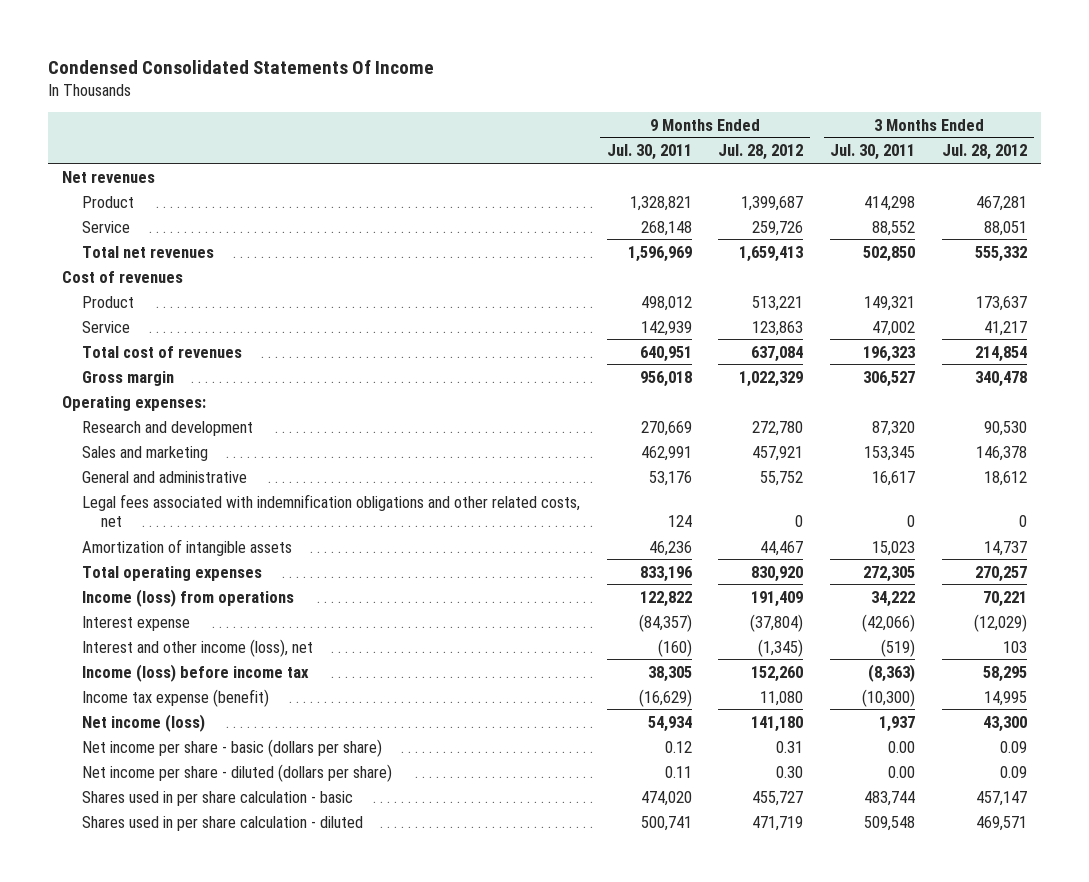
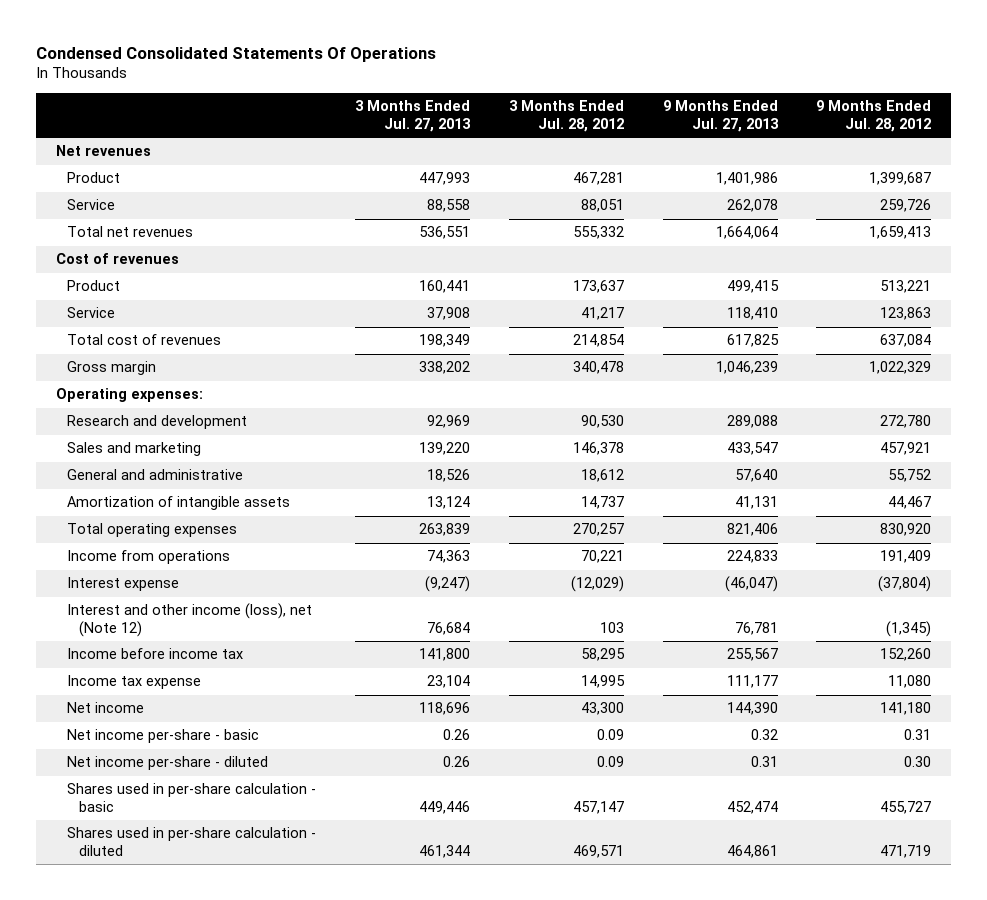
[48,59,435,74] Condensed Consolidated Statements Of Income -> [36,46,437,62] Condensed Consolidated Statements Of Operations
[606,144,692,161] Jul. 30, 2011 -> none
[830,144,916,161] Jul. 30, 2011 -> none
none -> [354,100,471,132] 3 Months Ended Jul. 27, 2013
none -> [662,100,779,132] 9 Months Ended Jul. 27, 2013
[81,493,580,528] Legal fees associated with indemnification obligations and other related costs, net -> none
[81,588,294,607] Income (loss) from operations -> [67,550,231,565] Income from operations
[81,638,313,657] Interest and other income (loss), net -> [67,603,313,638] Interest and other income (loss), net (Note 12)
[81,663,309,682] Income (loss) before income tax -> [67,648,244,660] Income before income tax
[81,688,269,707] Income tax expense (benefit) -> [67,675,202,690] Income tax expense
[81,713,205,732] Net income (loss) -> [67,702,145,714] Net income
[81,738,382,757] Net income per share - basic (dollars per share) -> [67,729,260,744] Net income per-share - basic
[81,763,392,782] Net income per share - diluted (dollars per share) -> [67,756,269,771] Net income per-share - diluted
[81,790,353,806] Shares used in per share calculation - basic -> [67,783,317,813] Shares used in per-share calculation - basic
[81,815,363,831] Shares used in per share calculation - diluted -> [67,827,317,857] Shares used in per-share calculation - diluted

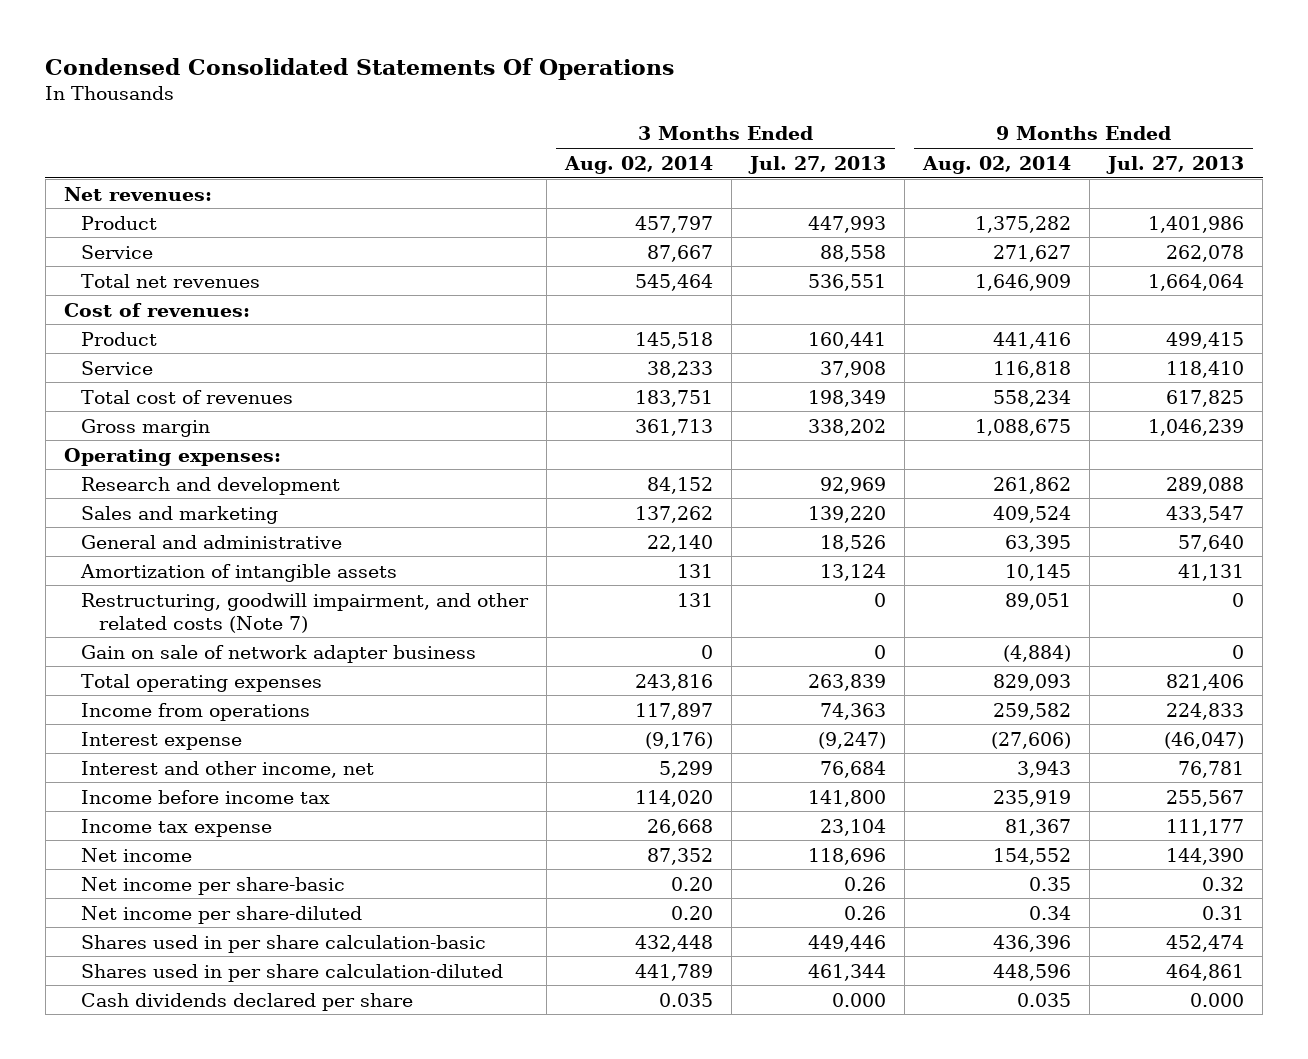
[508,100,624,132] 3 Months Ended Jul. 28, 2012 -> none
[816,100,932,132] 9 Months Ended Jul. 28, 2012 -> none
none -> [564,155,714,174] Aug. 02, 2014
none -> [922,155,1072,174] Aug. 02, 2014
[55,145,151,157] Net revenues -> [63,186,212,201] Net revenues:
[55,253,179,265] Cost of revenues -> [63,302,250,317] Cost of revenues:
none -> [81,592,530,633] Restructuring, goodwill impairment, and other related costs (Note 7)
none -> [81,644,477,663] Gain on sale of network adapter business
[67,603,313,638] Interest and other income (loss), net (Note 12) -> [81,760,375,778] Interest and other income, net
[67,729,260,744] Net income per-share - basic -> [81,876,346,895] Net income per share-basic
[67,756,269,771] Net income per-share - diluted -> [81,905,363,924] Net income per share-diluted
[67,783,317,813] Shares used in per-share calculation - basic -> [81,934,487,953] Shares used in per share calculation-basic
[67,827,317,857] Shares used in per-share calculation - diluted -> [81,963,504,982] Shares used in per share calculation-diluted
none -> [81,992,414,1011] Cash dividends declared per share

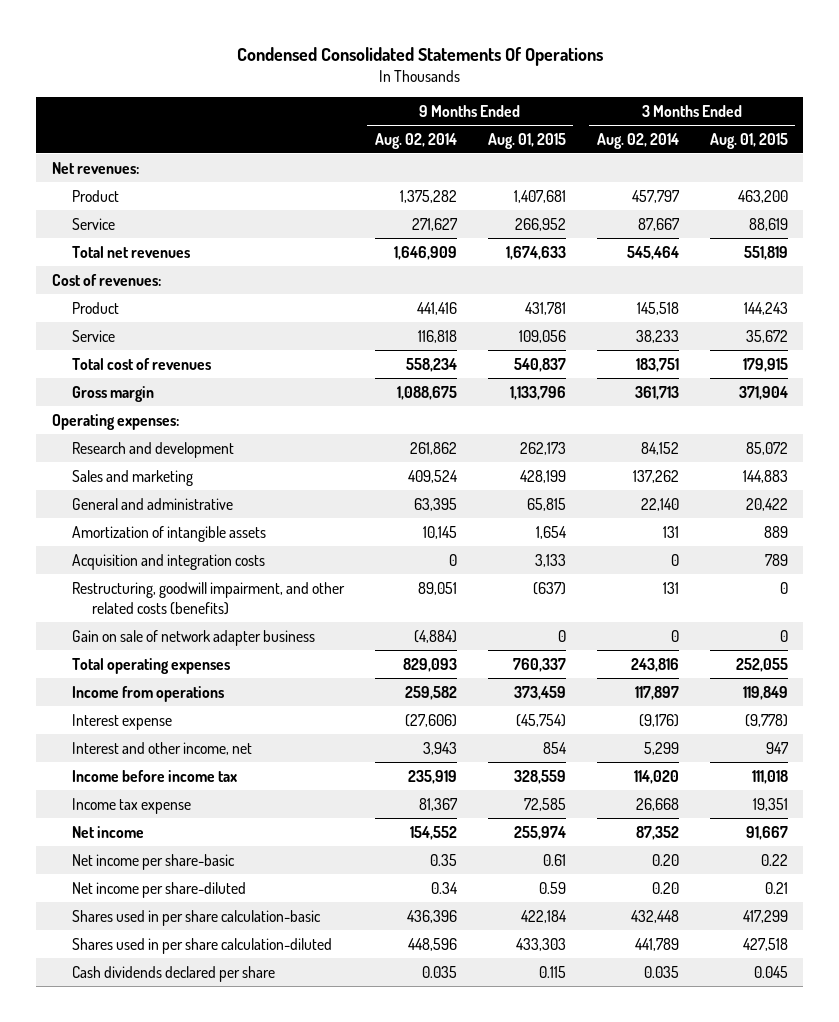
[748,155,887,174] Jul. 27, 2013 -> none
[1106,155,1245,174] Jul. 27, 2013 -> none
none -> [487,132,566,149] Aug. 01, 2015
none -> [709,132,788,149] Aug. 01, 2015
none -> [71,553,265,570] Acquisition and integration costs
[81,592,530,633] Restructuring, goodwill impairment, and other related costs (Note 7) -> [71,581,345,615] Restructuring, goodwill impairment, and other related costs (benefits)

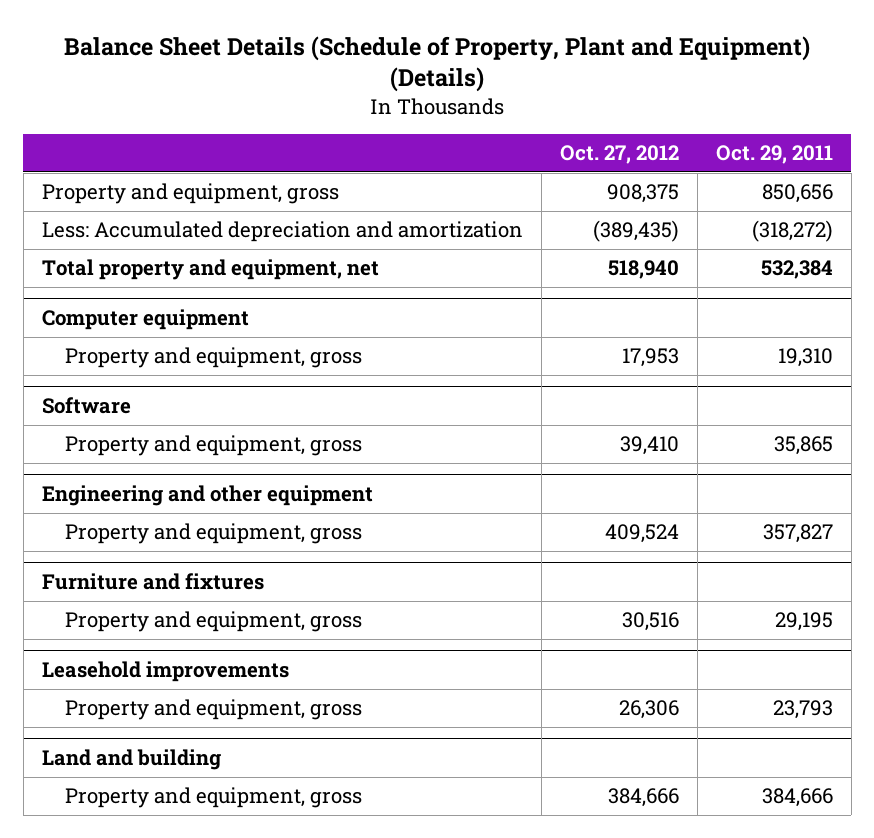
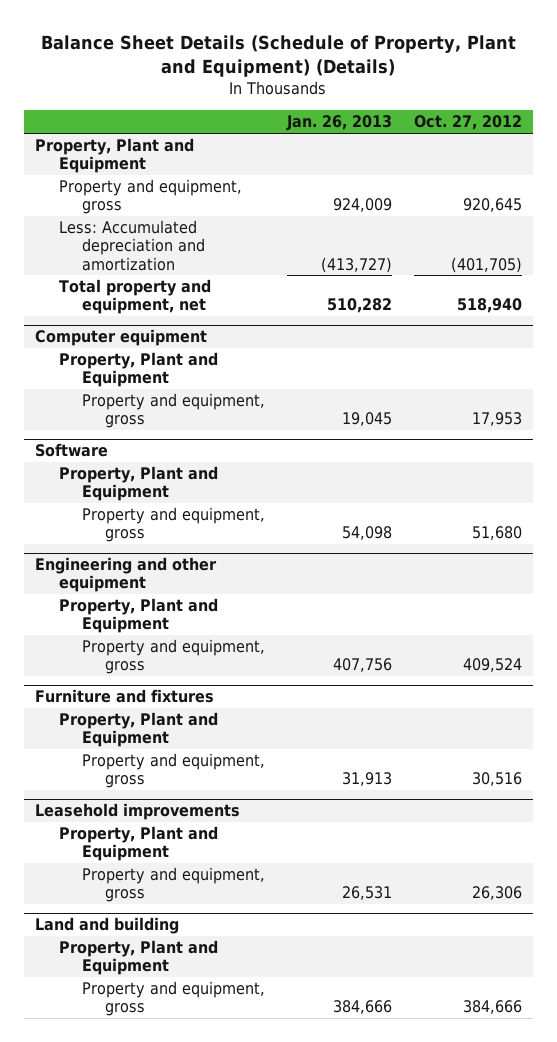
[715,145,833,165] Oct. 29, 2011 -> none
none -> [285,115,392,132] Jan. 26, 2013
none -> [35,138,195,174] Property, Plant and Equipment
[606,184,679,204] 908,375 -> [462,198,522,213] 920,645
[592,220,679,243] (389,435) -> [450,256,522,273] (401,705)
none -> [58,352,218,388] Property, Plant and Equipment
none -> [58,466,218,502] Property, Plant and Equipment
[619,436,679,456] 39,410 -> [471,526,522,541] 51,680
none -> [58,598,218,634] Property, Plant and Equipment
none -> [58,712,218,748] Property, Plant and Equipment
none -> [58,826,218,862] Property, Plant and Equipment
none -> [58,940,218,976] Property, Plant and Equipment

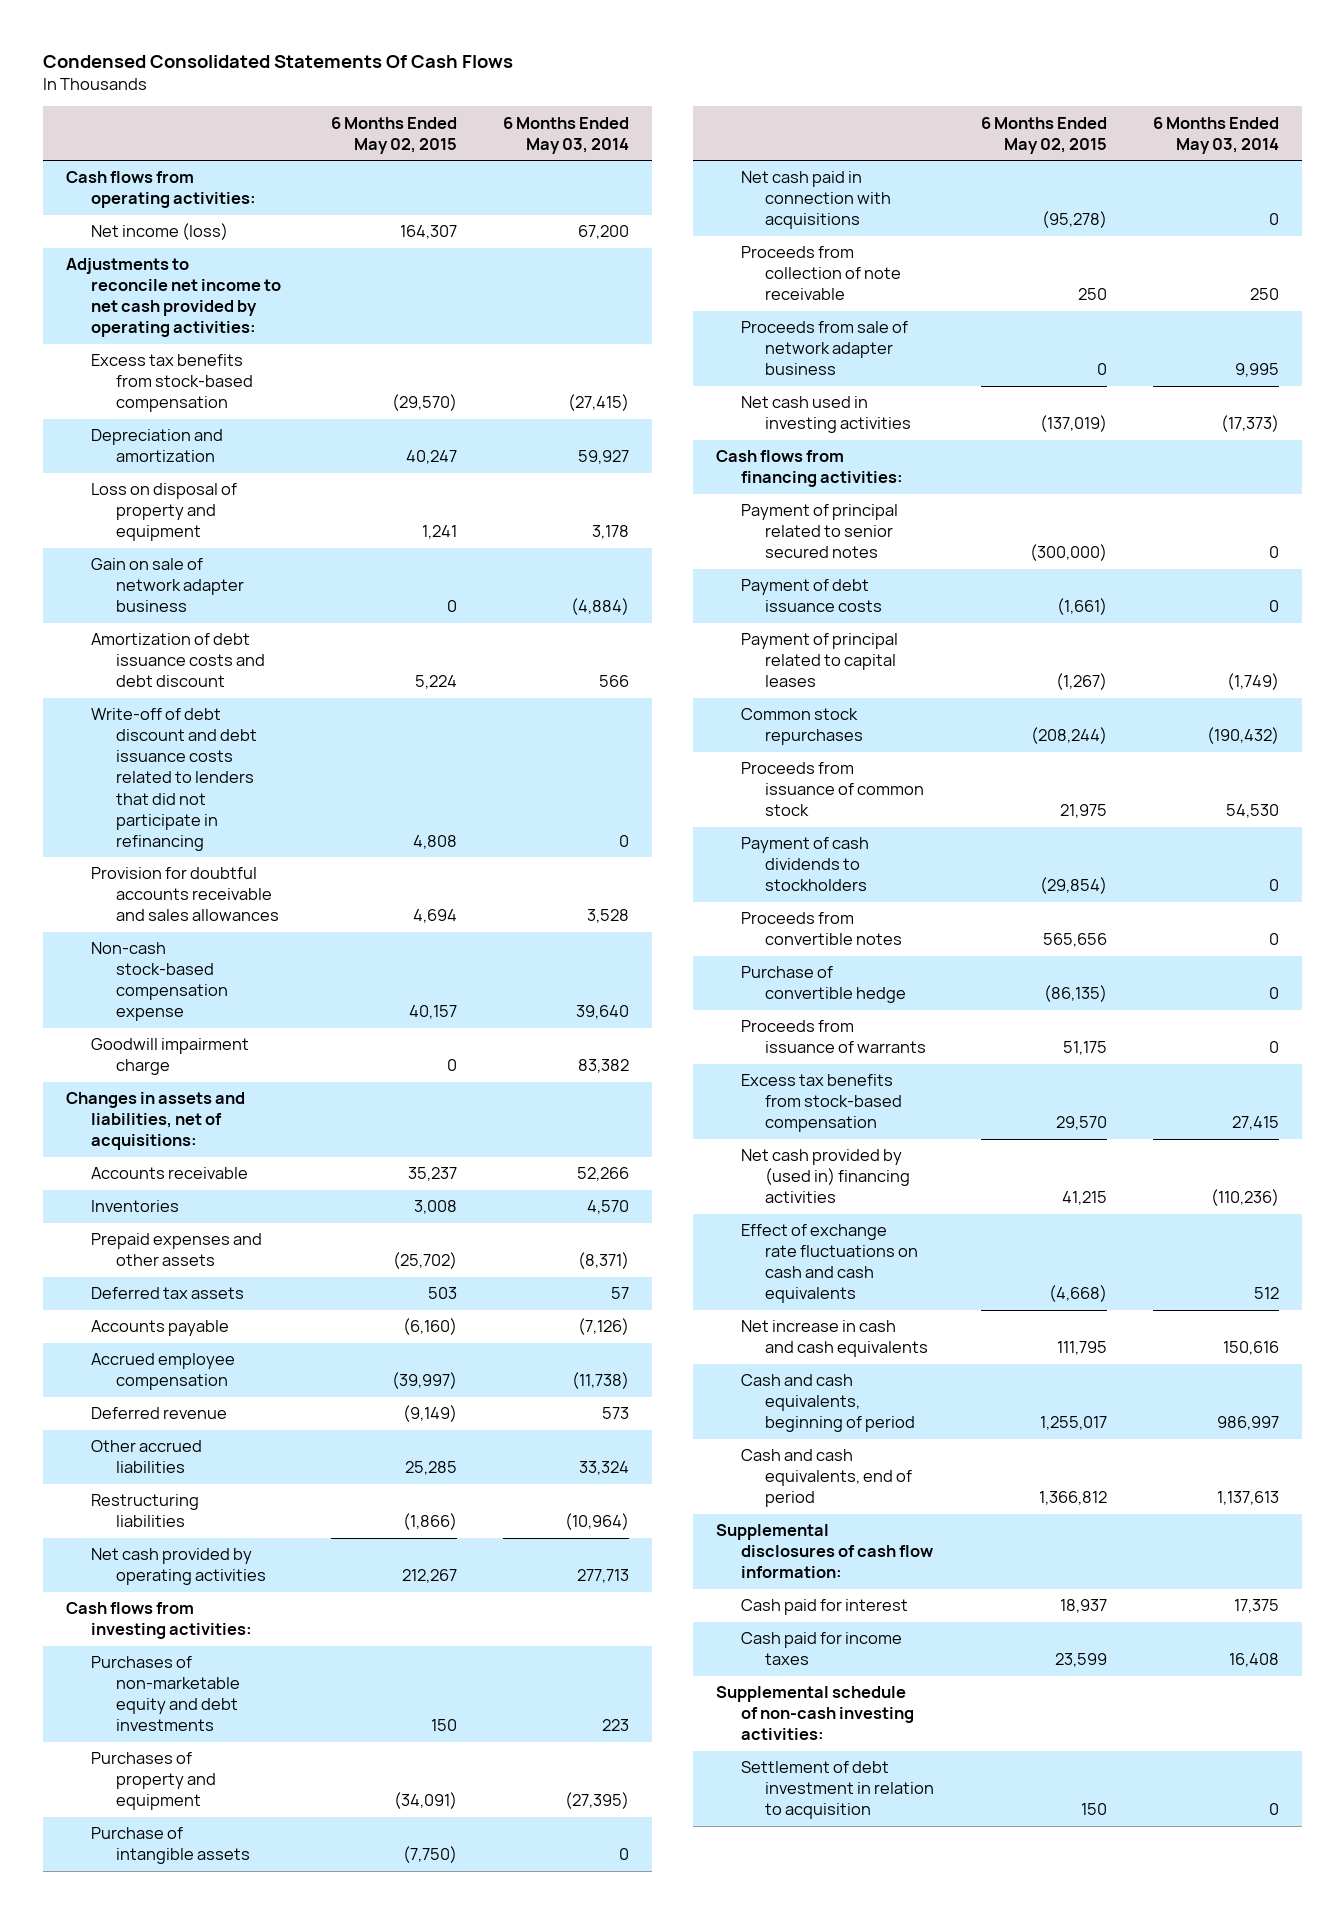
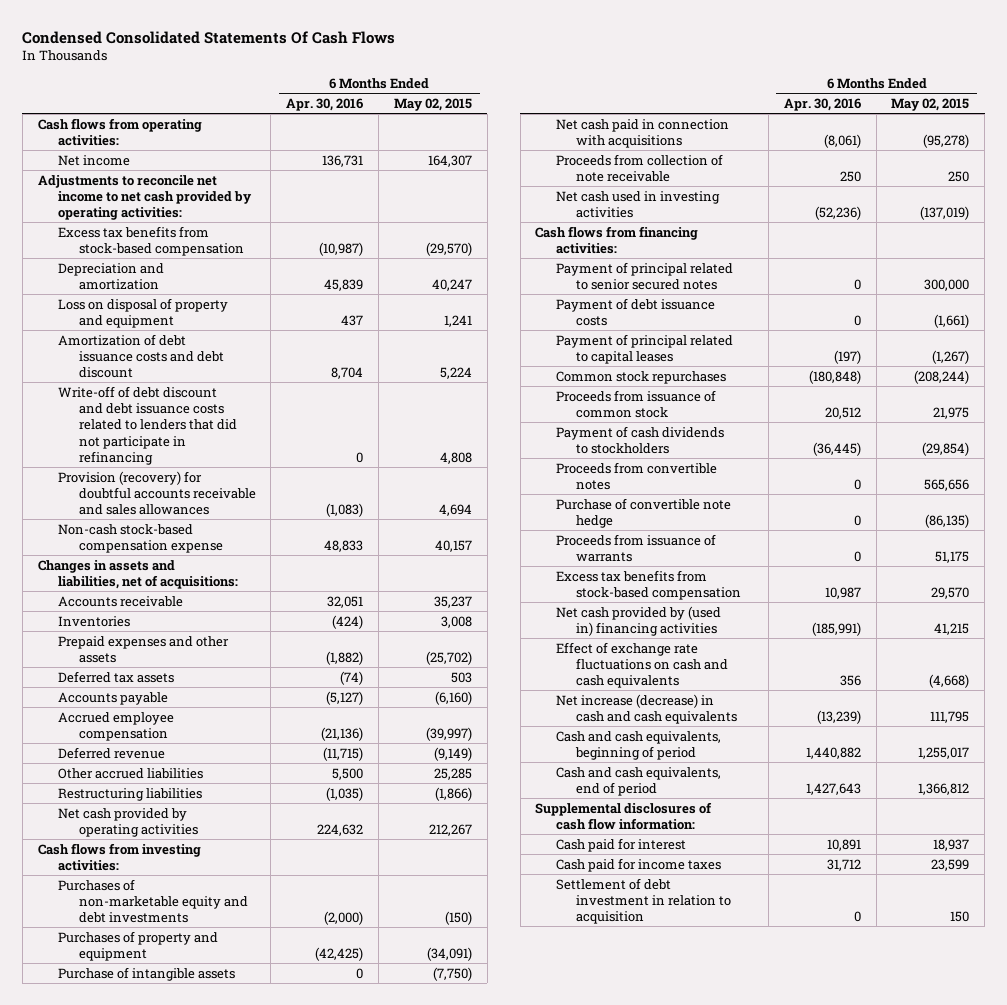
[502,116,629,154] 6 Months Ended May 03, 2014 -> none
none -> [286,98,364,112] Apr. 30, 2016
[90,223,228,241] Net income (loss) -> [58,154,131,166] Net income
[90,558,244,613] Gain on sale of network adapter business -> none
[90,867,279,922] Provision for doubtful accounts receivable and sales allowances -> [58,470,256,516] Provision (recovery) for doubtful accounts receivable and sales allowances
[90,1038,249,1076] Goodwill impairment charge -> none
[430,1719,457,1732] 150 -> [444,911,472,926] (150)
[740,321,908,376] Proceeds from sale of network adapter business -> none
[1029,544,1107,562] (300,000) -> [924,278,970,291] 300,000
[740,966,907,1004] Purchase of convertible hedge -> [555,497,731,528] Purchase of convertible note hedge
[740,1320,929,1358] Net increase in cash and cash equivalents -> [555,693,738,724] Net increase (decrease) in cash and cash equivalents
[715,1686,914,1741] Supplemental schedule of non-cash investing activities: -> none

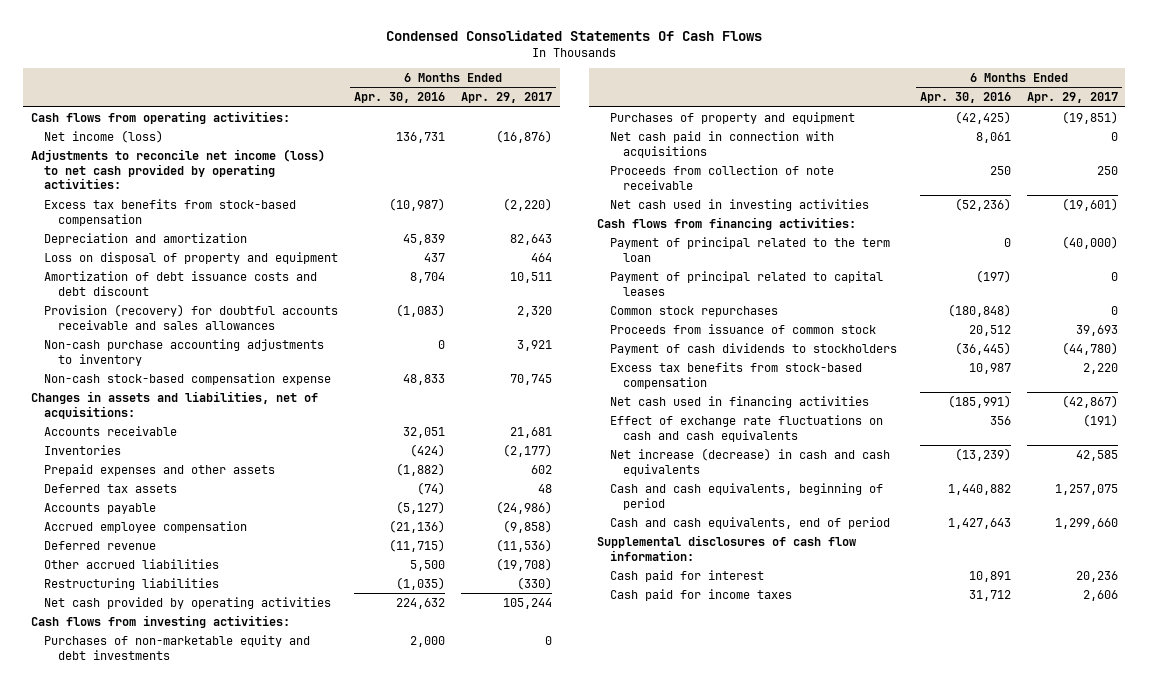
[393,98,472,112] May 02, 2015 -> none
none -> [461,92,553,104] Apr. 29, 2017
[58,154,131,166] Net income -> [44,129,164,143] Net income (loss)
[37,174,253,221] Adjustments to reconcile net income to net cash provided by operating activities: -> [31,148,326,190] Adjustments to reconcile net income (loss) to net cash provided by operating activities:
[58,385,237,465] Write-off of debt discount and debt issuance costs related to lenders that did not participate in refinancing -> none
none -> [44,338,325,366] Non-cash purchase accounting adjustments to inventory
[324,911,364,926] (2,000) -> [410,635,446,647] 2,000
[58,966,236,981] Purchase of intangible assets -> none
[823,133,861,148] (8,061) -> [975,131,1011,143] 8,061
[555,261,733,290] Payment of principal related to senior secured notes -> none
[555,297,715,326] Payment of debt issuance costs -> none
none -> [609,236,890,262] Payment of principal related to the term loan
[555,461,717,490] Proceeds from convertible notes -> none
[555,497,731,528] Purchase of convertible note hedge -> none
[555,533,716,562] Proceeds from issuance of warrants -> none
[555,605,721,636] Net cash provided by (used in) financing activities -> [609,395,869,408] Net cash used in financing activities
[555,877,732,925] Settlement of debt investment in relation to acquisition -> none

